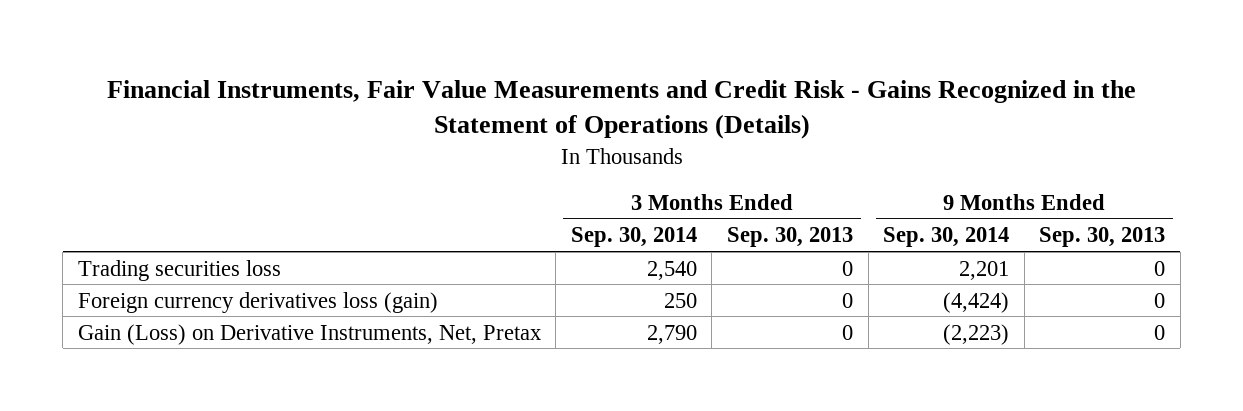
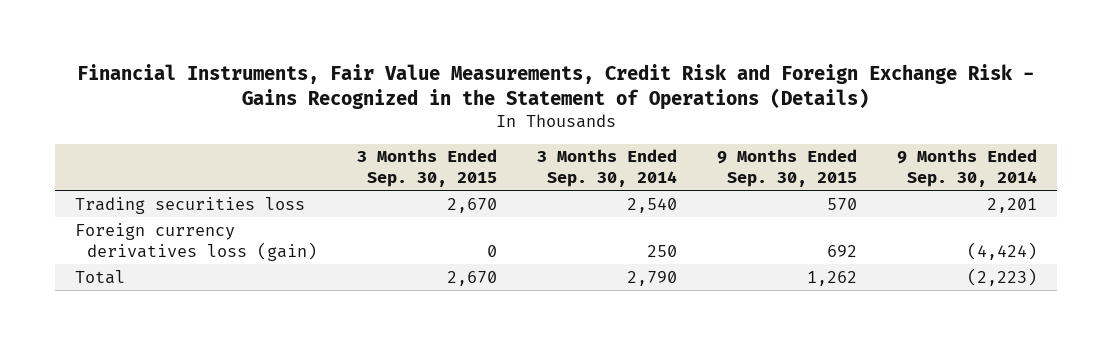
[106,79,1136,140] Financial Instruments, Fair Value Measurements and Credit Risk - Gains Recognized in the Statement of Operations (Details) -> [76,64,1034,111] Financial Instruments, Fair Value Measurements, Credit Risk and Foreign Exchange Risk - Gains Recognized in the Statement of Operations (Details)
[727,227,854,248] Sep. 30, 2013 -> none
[1039,227,1166,248] Sep. 30, 2013 -> none
none -> [357,149,498,188] 3 Months Ended Sep. 30, 2015
none -> [716,149,857,188] 9 Months Ended Sep. 30, 2015
[77,323,541,345] Gain (Loss) on Derivative Instruments, Net, Pretax -> [74,269,125,284] Total

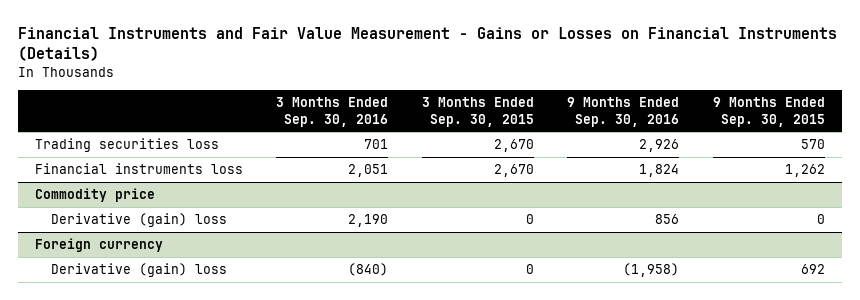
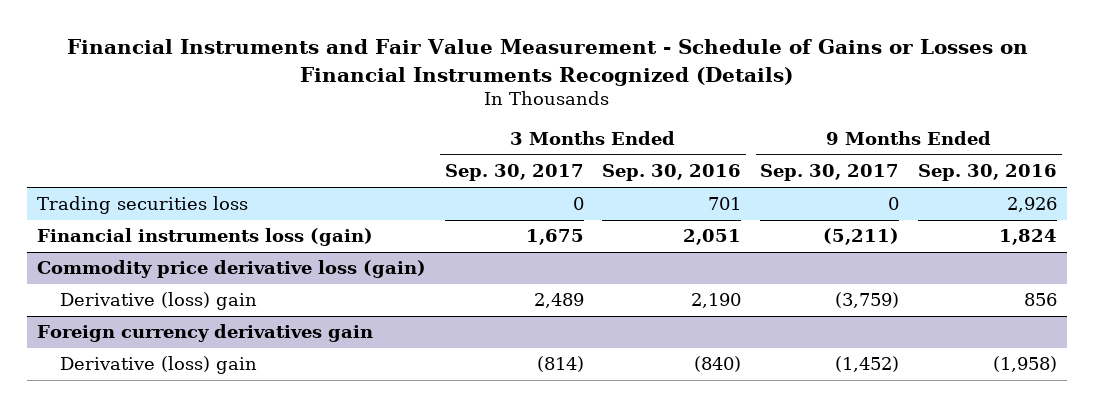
[18,26,838,62] Financial Instruments and Fair Value Measurement - Gains or Losses on Financial Instruments (Details) -> [66,39,1028,86] Financial Instruments and Fair Value Measurement - Schedule of Gains or Losses on Financial Instruments Recognized (Details)
[421,97,534,127] 3 Months Ended Sep. 30, 2015 -> none
[713,97,826,127] 9 Months Ended Sep. 30, 2015 -> none
none -> [444,164,584,182] Sep. 30, 2017
none -> [760,164,900,182] Sep. 30, 2017
[34,163,243,175] Financial instruments loss -> [36,228,373,247] Financial instruments loss (gain)
[34,188,155,203] Commodity price -> [36,260,426,279] Commodity price derivative loss (gain)
[51,213,228,228] Derivative (gain) loss -> [60,292,258,311] Derivative (loss) gain
[34,238,163,253] Foreign currency -> [36,324,373,343] Foreign currency derivatives gain
[51,263,228,278] Derivative (gain) loss -> [60,356,258,375] Derivative (loss) gain

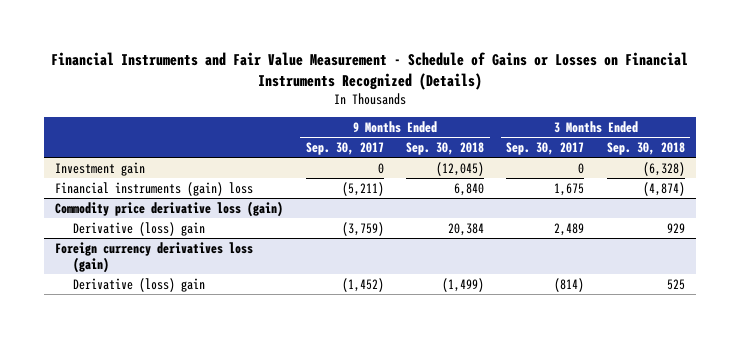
[602,164,742,182] Sep. 30, 2016 -> none
[918,164,1058,182] Sep. 30, 2016 -> none
none -> [406,141,485,155] Sep. 30, 2018
none -> [606,141,685,155] Sep. 30, 2018
[36,196,248,215] Trading securities loss -> none
none -> [55,161,146,176] Investment gain
[36,228,373,247] Financial instruments loss (gain) -> [55,181,254,196] Financial instruments (gain) loss
[36,324,373,343] Foreign currency derivatives gain -> [55,241,254,273] Foreign currency derivatives loss (gain)

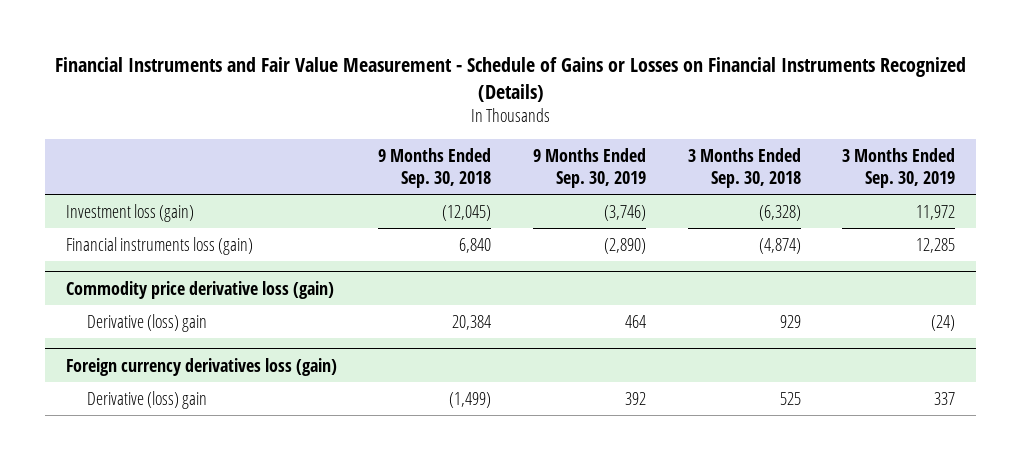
[305,141,384,155] Sep. 30, 2017 -> none
[506,141,585,155] Sep. 30, 2017 -> none
none -> [533,147,647,188] 9 Months Ended Sep. 30, 2019
none -> [842,147,956,188] 3 Months Ended Sep. 30, 2019
[55,161,146,176] Investment gain -> [65,203,194,222] Investment loss (gain)
[55,181,254,196] Financial instruments (gain) loss -> [65,236,253,255] Financial instruments loss (gain)

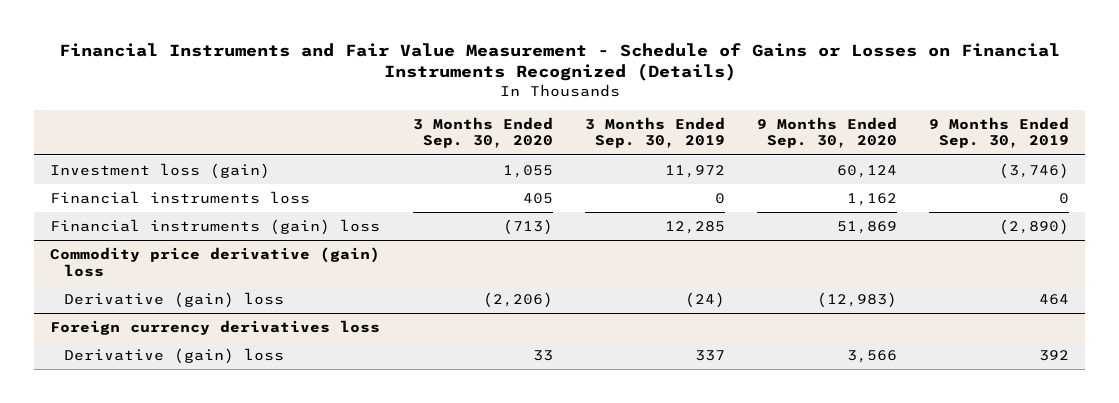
[378,147,492,188] 9 Months Ended Sep. 30, 2018 -> none
[687,147,801,188] 3 Months Ended Sep. 30, 2018 -> none
none -> [412,116,553,149] 3 Months Ended Sep. 30, 2020
none -> [756,116,897,149] 9 Months Ended Sep. 30, 2020
none -> [50,190,311,204] Financial instruments loss
[65,236,253,255] Financial instruments loss (gain) -> [50,218,381,235] Financial instruments (gain) loss
[65,280,334,299] Commodity price derivative loss (gain) -> [50,246,381,277] Commodity price derivative (gain) loss
[86,313,207,332] Derivative (loss) gain -> [64,291,285,308] Derivative (gain) loss
[65,357,337,376] Foreign currency derivatives loss (gain) -> [50,319,381,335] Foreign currency derivatives loss
[86,390,207,409] Derivative (loss) gain -> [64,347,285,364] Derivative (gain) loss

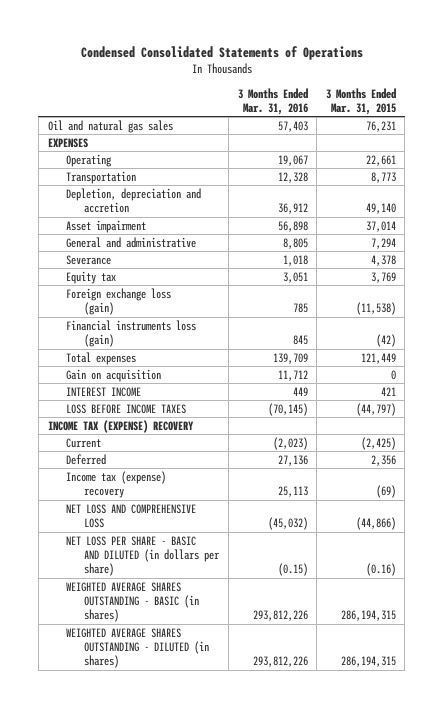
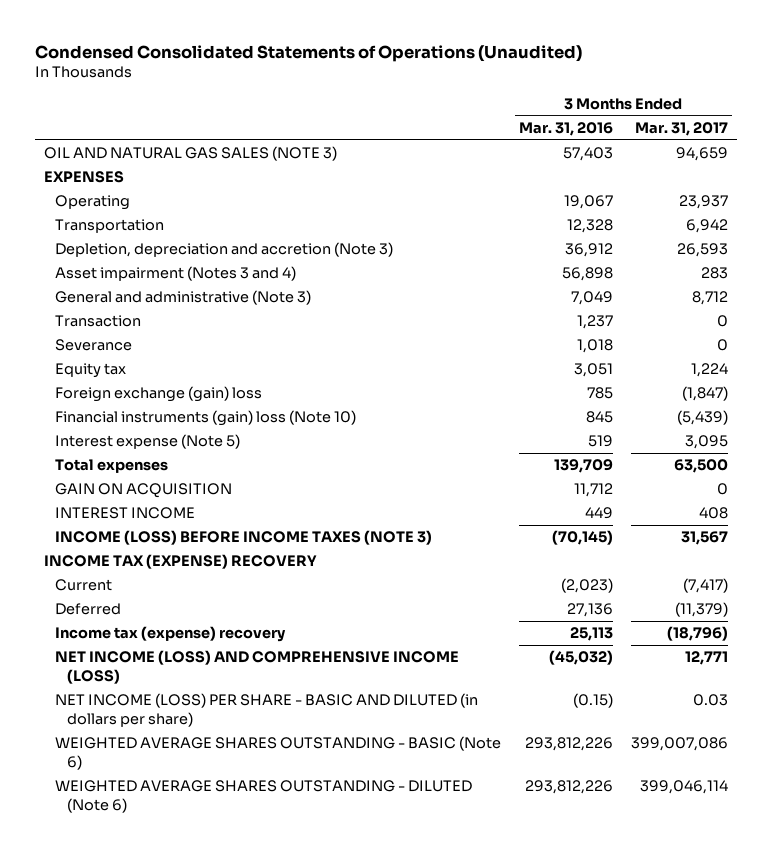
[80,45,363,60] Condensed Consolidated Statements of Operations -> [35,44,583,62] Condensed Consolidated Statements of Operations (Unaudited)
[325,87,396,116] 3 Months Ended Mar. 31, 2015 -> none
none -> [634,121,728,136] Mar. 31, 2017
[47,119,173,133] Oil and natural gas sales -> [44,146,338,162] OIL AND NATURAL GAS SALES (NOTE 3)
[66,187,202,214] Depletion, depreciation and accretion -> [55,242,394,258] Depletion, depreciation and accretion (Note 3)
[66,219,147,233] Asset impairment -> [55,266,297,282] Asset impairment (Notes 3 and 4)
[66,236,197,248] General and administrative -> [55,290,312,306] General and administrative (Note 3)
[282,237,308,249] 8,805 -> [571,291,614,306] 7,049
none -> [55,315,142,328] Transaction
[66,287,172,316] Foreign exchange loss (gain) -> [55,386,263,403] Foreign exchange (gain) loss
[66,319,197,348] Financial instruments loss (gain) -> [55,410,357,427] Financial instruments (gain) loss (Note 10)
none -> [55,434,241,450] Interest expense (Note 5)
[66,368,162,382] Gain on acquisition -> [55,483,233,499] GAIN ON ACQUISITION
[66,403,187,414] LOSS BEFORE INCOME TAXES -> [55,530,433,546] INCOME (LOSS) BEFORE INCOME TAXES (NOTE 3)
[66,503,197,529] NET LOSS AND COMPREHENSIVE LOSS -> [55,650,460,685] NET INCOME (LOSS) AND COMPREHENSIVE INCOME (LOSS)
[66,535,221,577] NET LOSS PER SHARE - BASIC AND DILUTED (in dollars per share) -> [55,693,479,728] NET INCOME (LOSS) PER SHARE - BASIC AND DILUTED (in dollars per share)
[66,581,200,623] WEIGHTED AVERAGE SHARES OUTSTANDING - BASIC (in shares) -> [55,736,502,771] WEIGHTED AVERAGE SHARES OUTSTANDING - BASIC (Note 6)
[66,627,210,669] WEIGHTED AVERAGE SHARES OUTSTANDING - DILUTED (in shares) -> [55,780,473,814] WEIGHTED AVERAGE SHARES OUTSTANDING - DILUTED (Note 6)

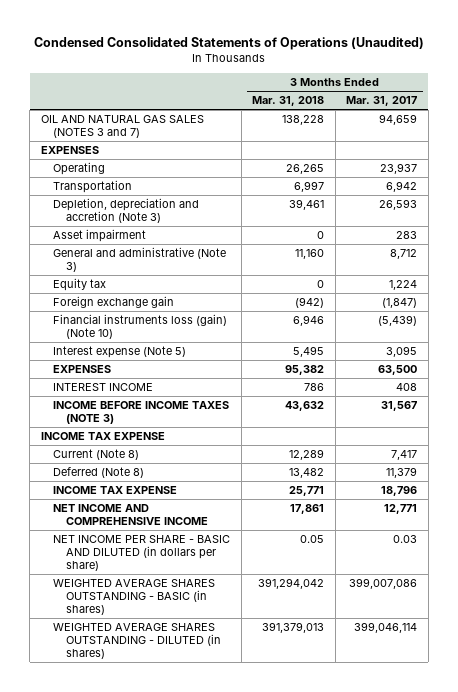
[519,121,614,136] Mar. 31, 2016 -> none
none -> [252,96,325,107] Mar. 31, 2018
[44,146,338,162] OIL AND NATURAL GAS SALES (NOTE 3) -> [40,115,204,139] OIL AND NATURAL GAS SALES (NOTES 3 and 7)
[55,266,297,282] Asset impairment (Notes 3 and 4) -> [53,229,147,243] Asset impairment
[55,315,142,328] Transaction -> none
[55,339,133,352] Severance -> none
[55,386,263,403] Foreign exchange (gain) loss -> [53,296,175,309] Foreign exchange gain
[55,410,357,427] Financial instruments (gain) loss (Note 10) -> [53,314,228,340] Financial instruments loss (gain) (Note 10)
[55,483,233,499] GAIN ON ACQUISITION -> none
[55,459,169,474] Total expenses -> [53,365,112,374] EXPENSES
[55,530,433,546] INCOME (LOSS) BEFORE INCOME TAXES (NOTE 3) -> [53,401,230,425] INCOME BEFORE INCOME TAXES (NOTE 3)
[44,554,318,570] INCOME TAX (EXPENSE) RECOVERY -> [40,432,165,441] INCOME TAX EXPENSE
[55,579,113,592] Current -> [53,449,140,461] Current (Note 8)
[682,578,728,594] (7,417) -> [391,450,418,461] 7,417
[55,603,122,616] Deferred -> [53,467,145,479] Deferred (Note 8)
[674,602,728,618] (11,379) -> [386,467,418,479] 11,379
[55,626,287,643] Income tax (expense) recovery -> [53,486,178,495] INCOME TAX EXPENSE
[666,626,728,642] (18,796) -> [381,486,418,497] 18,796
[55,650,460,685] NET INCOME (LOSS) AND COMPREHENSIVE INCOME (LOSS) -> [53,504,209,526] NET INCOME AND COMPREHENSIVE INCOME
[55,693,479,728] NET INCOME (LOSS) PER SHARE - BASIC AND DILUTED (in dollars per share) -> [53,535,231,572] NET INCOME PER SHARE - BASIC AND DILUTED (in dollars per share)
[55,736,502,771] WEIGHTED AVERAGE SHARES OUTSTANDING - BASIC (Note 6) -> [53,579,216,616] WEIGHTED AVERAGE SHARES OUTSTANDING - BASIC (in shares)
[55,780,473,814] WEIGHTED AVERAGE SHARES OUTSTANDING - DILUTED (Note 6) -> [53,623,222,660] WEIGHTED AVERAGE SHARES OUTSTANDING - DILUTED (in shares)

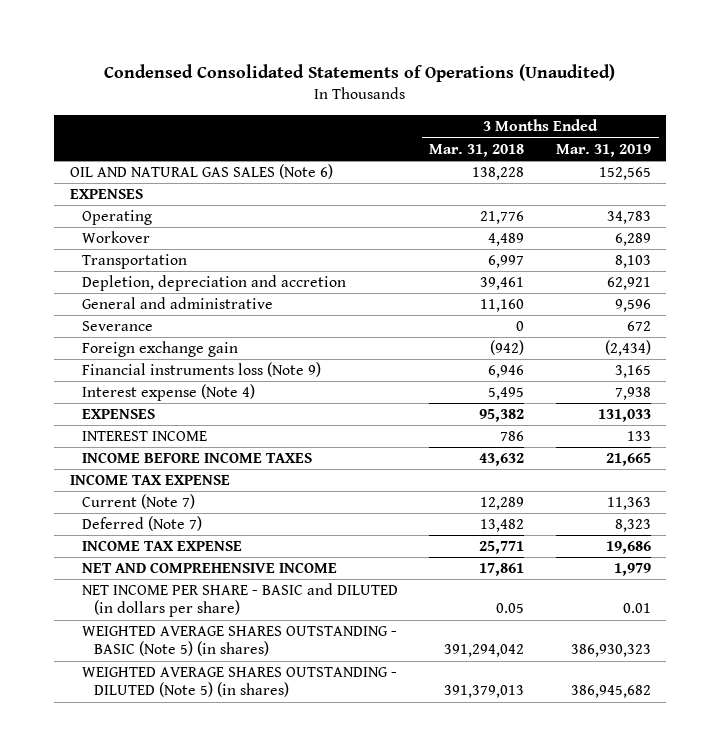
[346,96,418,107] Mar. 31, 2017 -> none
none -> [555,143,651,157] Mar. 31, 2019
[40,115,204,139] OIL AND NATURAL GAS SALES (NOTES 3 and 7) -> [69,164,333,180] OIL AND NATURAL GAS SALES (Note 6)
[286,164,325,175] 26,265 -> [480,211,525,225] 21,776
none -> [82,231,151,244] Workover
[53,229,147,243] Asset impairment -> none
[53,278,107,292] Equity tax -> none
[53,198,200,224] Depletion, depreciation and accretion (Note 3) -> [82,275,347,292] Depletion, depreciation and accretion
[53,247,227,273] General and administrative (Note 3) -> [82,297,274,310] General and administrative
none -> [82,321,154,332] Severance
[53,314,228,340] Financial instruments loss (gain) (Note 10) -> [82,362,322,378] Financial instruments loss (Note 9)
[53,346,187,359] Interest expense (Note 5) -> [82,384,256,402] Interest expense (Note 4)
[53,401,230,425] INCOME BEFORE INCOME TAXES (NOTE 3) -> [82,452,313,464] INCOME BEFORE INCOME TAXES
[53,449,140,461] Current (Note 8) -> [82,494,196,510] Current (Note 7)
[53,467,145,479] Deferred (Note 8) -> [82,516,203,532] Deferred (Note 7)
[53,504,209,526] NET INCOME AND COMPREHENSIVE INCOME -> [82,562,338,574] NET AND COMPREHENSIVE INCOME
[53,535,231,572] NET INCOME PER SHARE - BASIC AND DILUTED (in dollars per share) -> [82,583,399,618] NET INCOME PER SHARE - BASIC and DILUTED (in dollars per share)
[53,579,216,616] WEIGHTED AVERAGE SHARES OUTSTANDING - BASIC (in shares) -> [82,626,398,657] WEIGHTED AVERAGE SHARES OUTSTANDING - BASIC (Note 5) (in shares)
[53,623,222,660] WEIGHTED AVERAGE SHARES OUTSTANDING - DILUTED (in shares) -> [82,667,398,698] WEIGHTED AVERAGE SHARES OUTSTANDING - DILUTED (Note 5) (in shares)

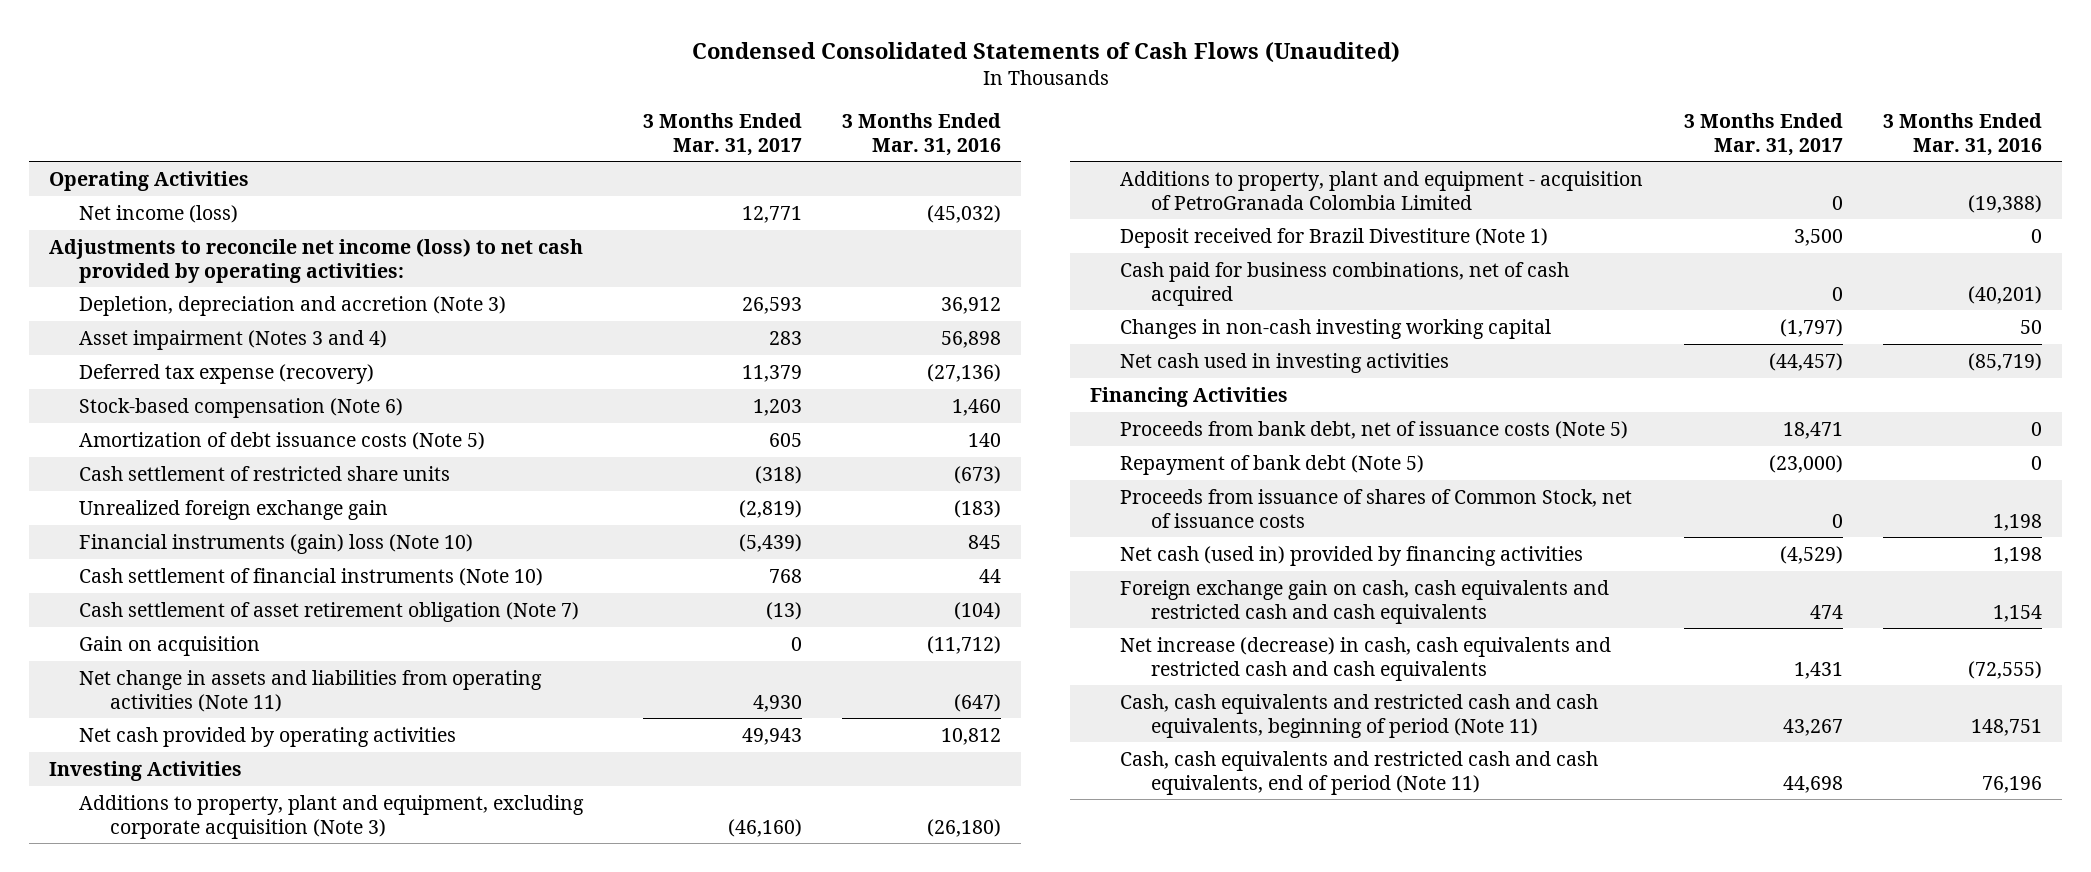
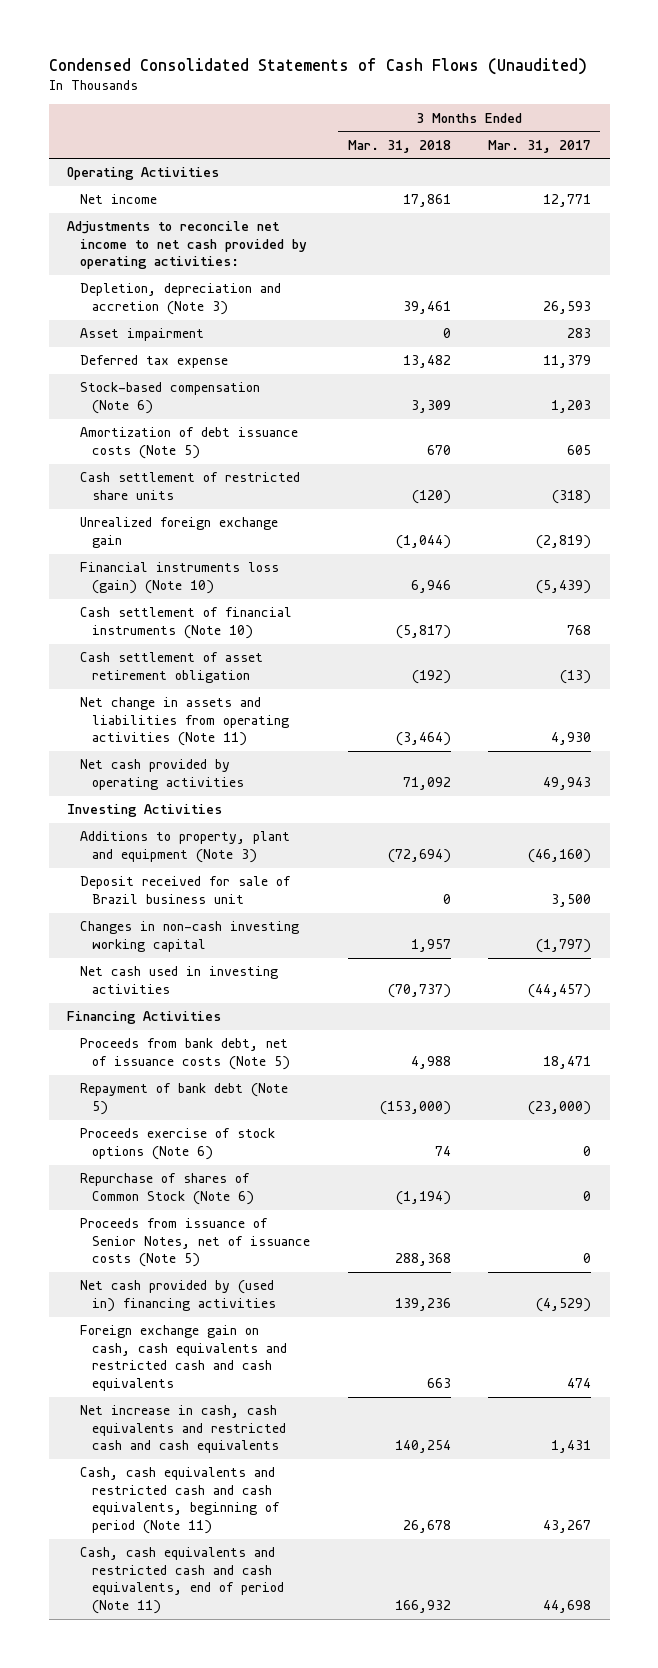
[842,112,1002,156] 3 Months Ended Mar. 31, 2016 -> none
none -> [347,139,451,153] Mar. 31, 2018
[79,204,239,223] Net income (loss) -> [79,194,157,205] Net income
[48,237,583,283] Adjustments to reconcile net income (loss) to net cash provided by operating activities: -> [67,221,307,270] Adjustments to reconcile net income to net cash provided by operating activities:
[79,329,388,350] Asset impairment (Notes 3 and 4) -> [79,328,204,342] Asset impairment
[79,363,375,384] Deferred tax expense (recovery) -> [79,355,228,369] Deferred tax expense
[79,533,474,554] Financial instruments (gain) loss (Note 10) -> [79,562,279,594] Financial instruments loss (gain) (Note 10)
[79,635,261,656] Gain on acquisition -> none
[79,601,580,622] Cash settlement of asset retirement obligation (Note 7) -> [79,652,263,683] Cash settlement of asset retirement obligation
[1120,170,1644,210] Additions to property, plant and equipment - acquisition of PetroGranada Colombia Limited -> none
[1120,227,1549,248] Deposit received for Brazil Divestiture (Note 1) -> none
[1120,261,1570,306] Cash paid for business combinations, net of cash acquired -> none
[79,794,585,839] Additions to property, plant and equipment, excluding corporate acquisition (Note 3) -> [79,831,290,863] Additions to property, plant and equipment (Note 3)
none -> [79,876,291,904] Deposit received for sale of Brazil business unit
[1120,488,1633,528] Proceeds from issuance of shares of Common Stock, net of issuance costs -> none
none -> [79,1128,275,1160] Proceeds exercise of stock options (Note 6)
none -> [79,1173,255,1205] Repurchase of shares of Common Stock (Note 6)
none -> [79,1218,311,1268] Proceeds from issuance of Senior Notes, net of issuance costs (Note 5)
[1120,545,1584,566] Net cash (used in) provided by financing activities -> [79,1280,277,1312] Net cash provided by (used in) financing activities
[1120,636,1612,681] Net increase (decrease) in cash, cash equivalents and restricted cash and cash equivalents -> [79,1405,287,1454] Net increase in cash, cash equivalents and restricted cash and cash equivalents

